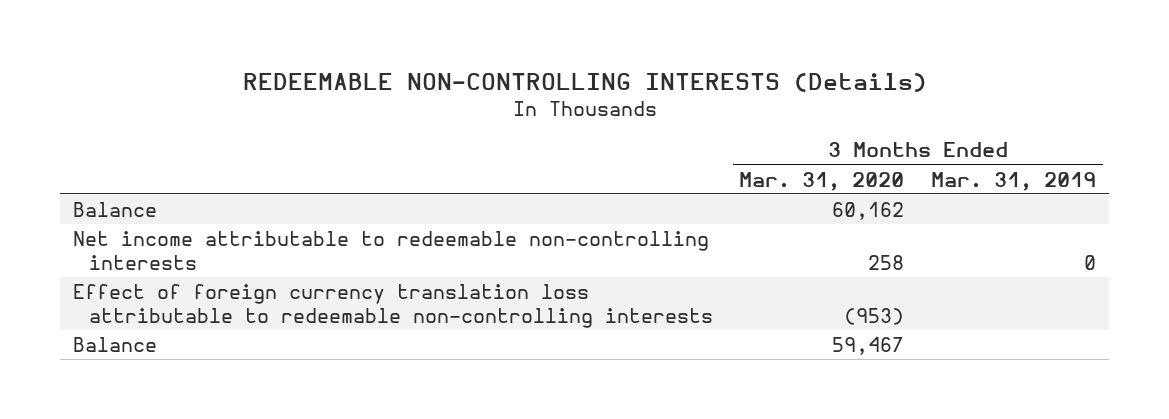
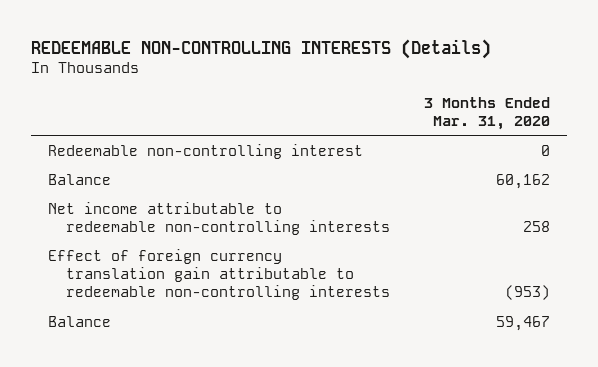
[930,171,1096,191] Mar. 31, 2019 -> none
none -> [48,143,364,159] Redeemable non-controlling interest
[73,283,713,328] Effect of foreign currency translation loss attributable to redeemable non-controlling interests -> [48,248,390,301] Effect of foreign currency translation gain attributable to redeemable non-controlling interests

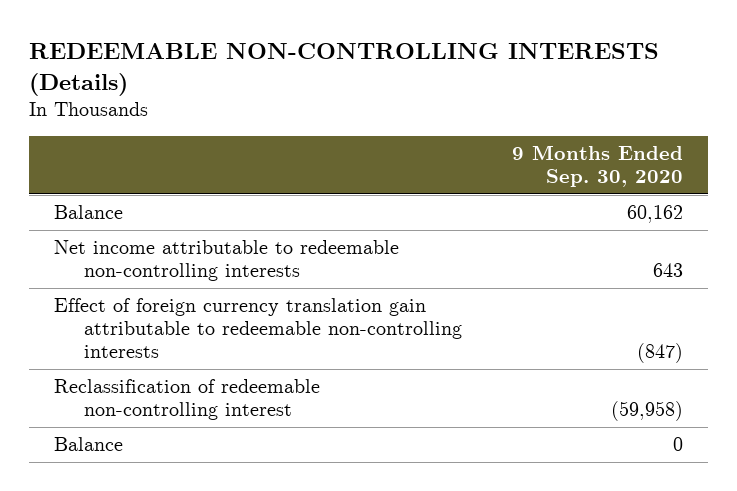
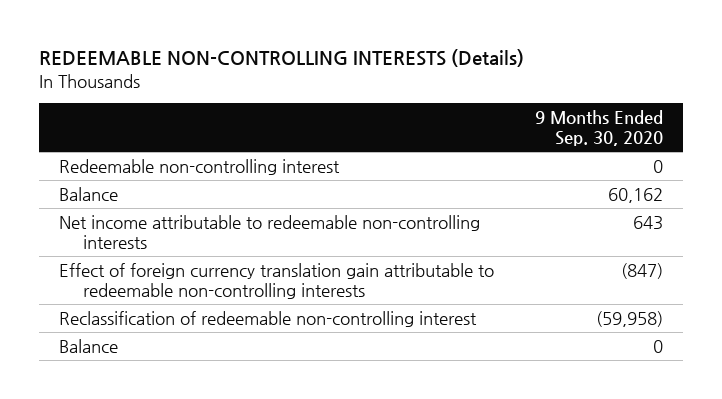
none -> [59,158,341,175] Redeemable non-controlling interest

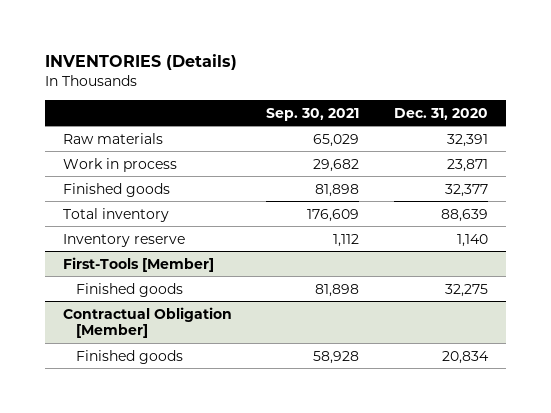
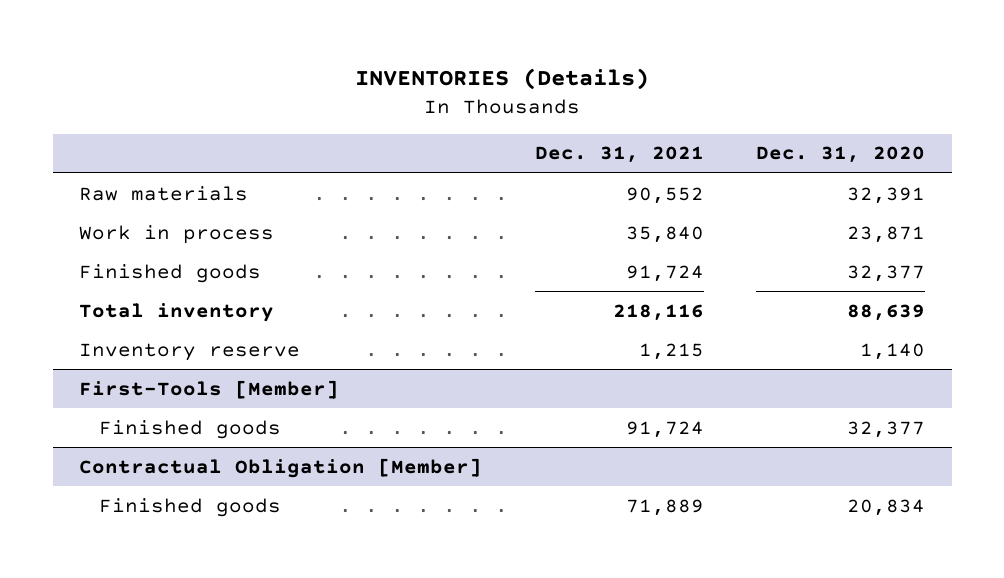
[266,107,360,121] Sep. 30, 2021 -> none
none -> [534,146,704,164] Dec. 31, 2021
[445,283,489,297] 32,275 -> [847,420,926,438] 32,377

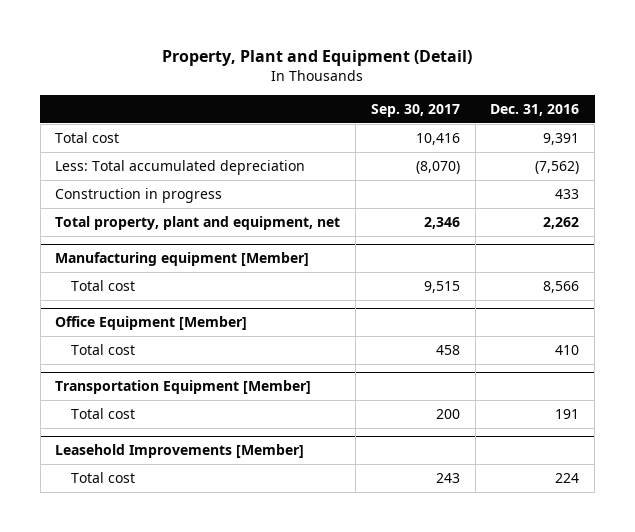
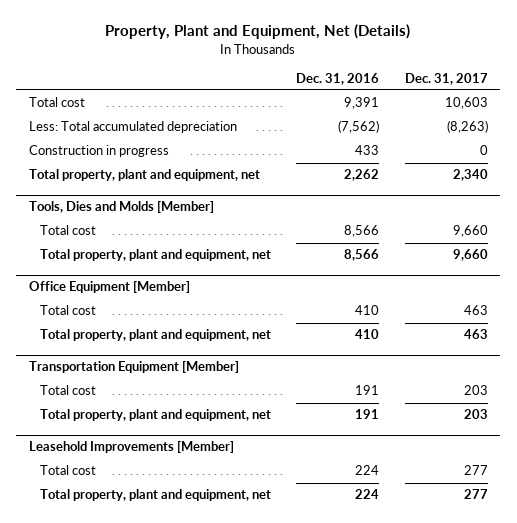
[162,50,473,67] Property, Plant and Equipment (Detail) -> [105,24,411,40] Property, Plant and Equipment, Net (Details)
[370,104,460,118] Sep. 30, 2017 -> none
none -> [404,72,488,85] Dec. 31, 2017
[55,252,310,267] Manufacturing equipment [Member] -> [29,201,215,214] Tools, Dies and Molds [Member]
none -> [39,249,271,262] Total property, plant and equipment, net
none -> [39,329,271,342] Total property, plant and equipment, net
none -> [39,409,271,422] Total property, plant and equipment, net
none -> [39,489,271,502] Total property, plant and equipment, net

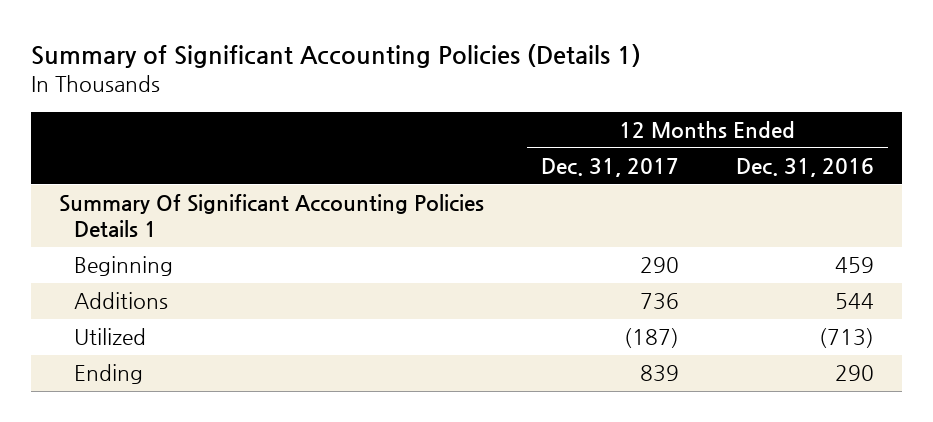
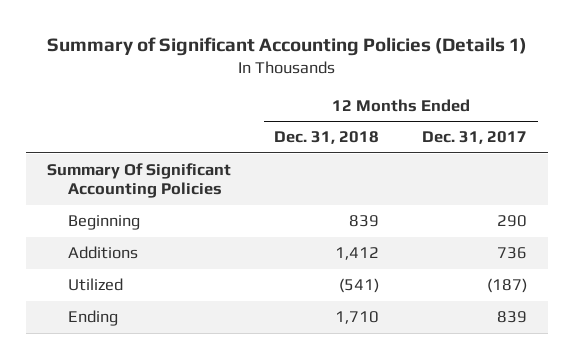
[735,158,874,178] Dec. 31, 2016 -> none
none -> [274,131,380,145] Dec. 31, 2018
[59,194,485,238] Summary Of Significant Accounting Policies Details 1 -> [47,163,232,199] Summary Of Significant Accounting Policies

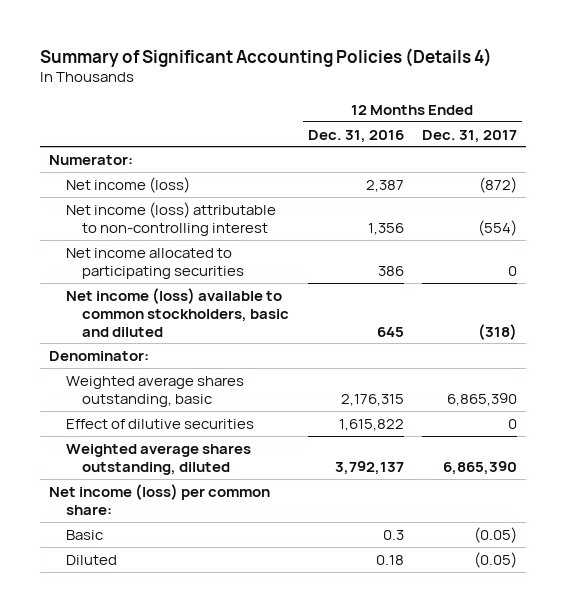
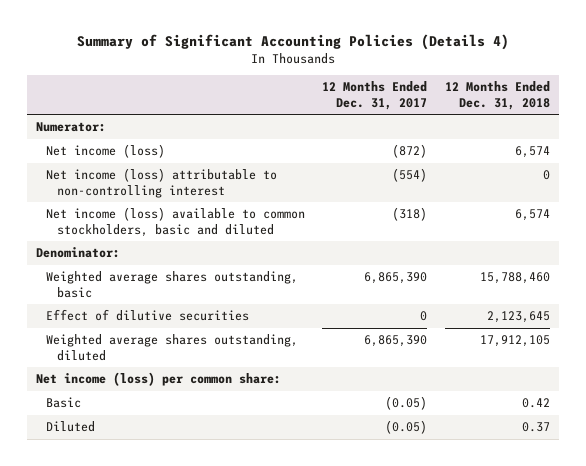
[307,129,404,143] Dec. 31, 2016 -> none
none -> [444,81,550,110] 12 Months Ended Dec. 31, 2018
[65,247,245,279] Net income allocated to participating securities -> none

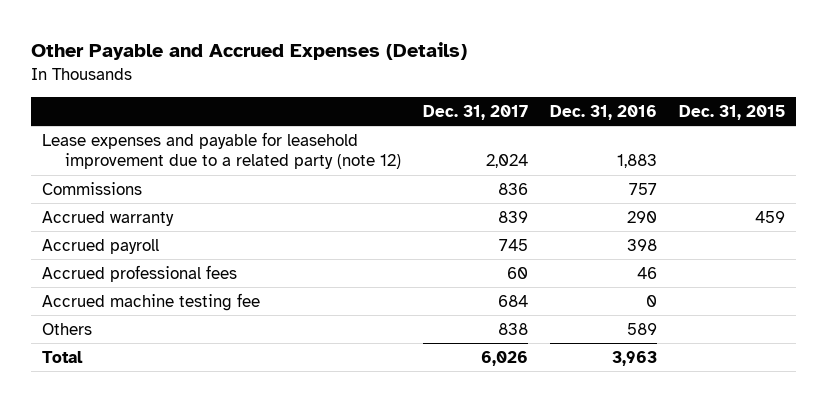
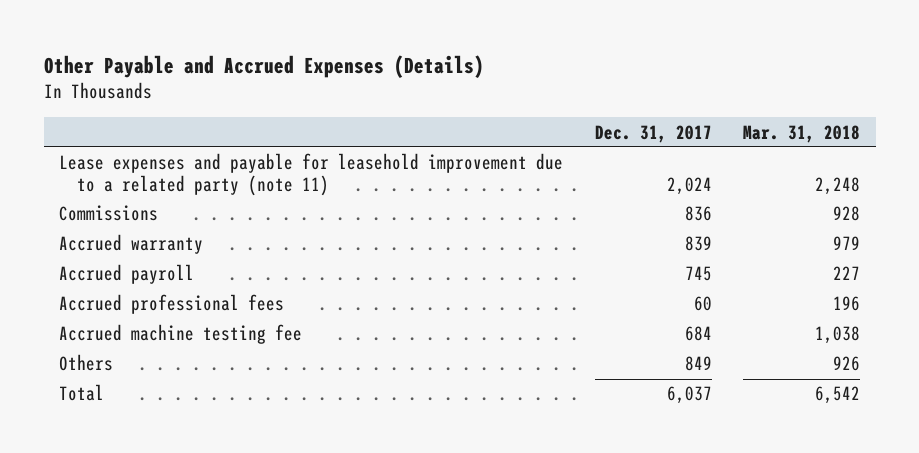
[549,104,657,120] Dec. 31, 2016 -> none
[678,104,785,120] Dec. 31, 2015 -> none
none -> [742,124,860,143] Mar. 31, 2018
[42,131,402,170] Lease expenses and payable for leasehold improvement due to a related party (note 12) -> [59,153,564,197] Lease expenses and payable for leasehold improvement due to a related party (note 11)
[497,322,528,335] 838 -> [684,356,712,372] 849
[480,350,528,366] 6,026 -> [666,386,712,405] 6,037

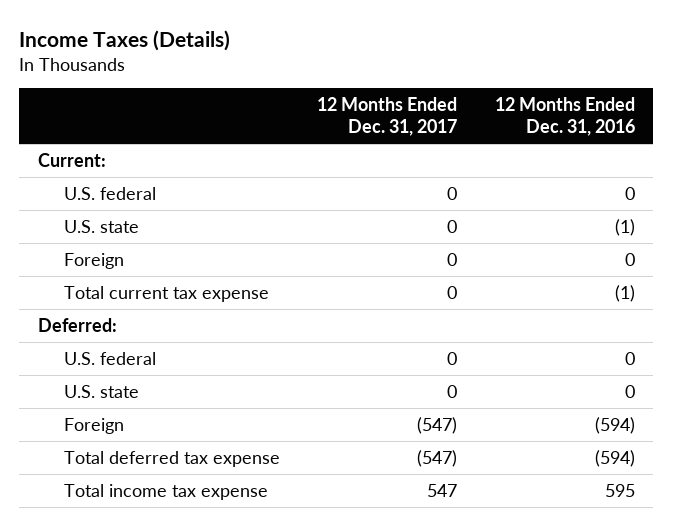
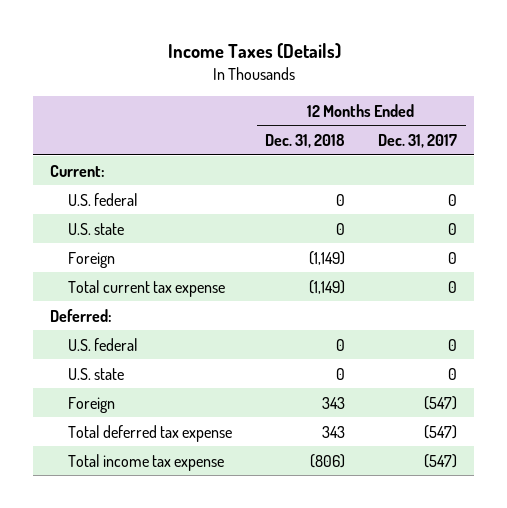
[494,97,635,137] 12 Months Ended Dec. 31, 2016 -> none
none -> [265,133,346,148] Dec. 31, 2018
[427,483,458,497] 547 -> [424,453,458,468] (547)

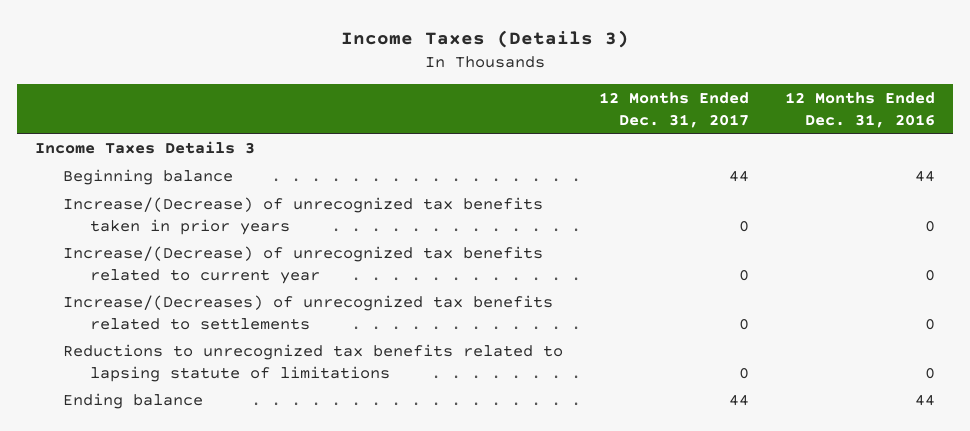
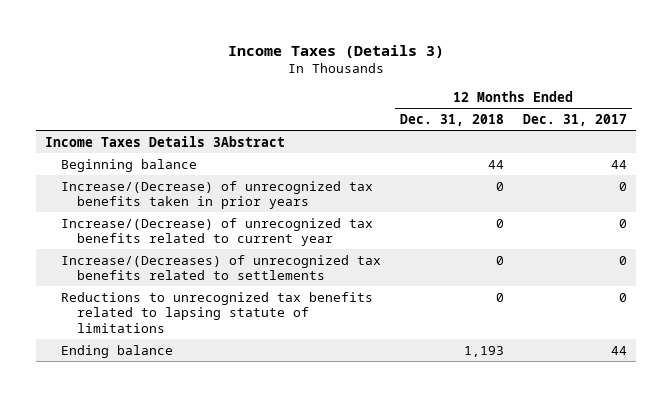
[785,91,936,128] 12 Months Ended Dec. 31, 2016 -> none
none -> [399,113,504,126] Dec. 31, 2018
[35,140,256,154] Income Taxes Details 3 -> [45,135,286,147] Income Taxes Details 3Abstract

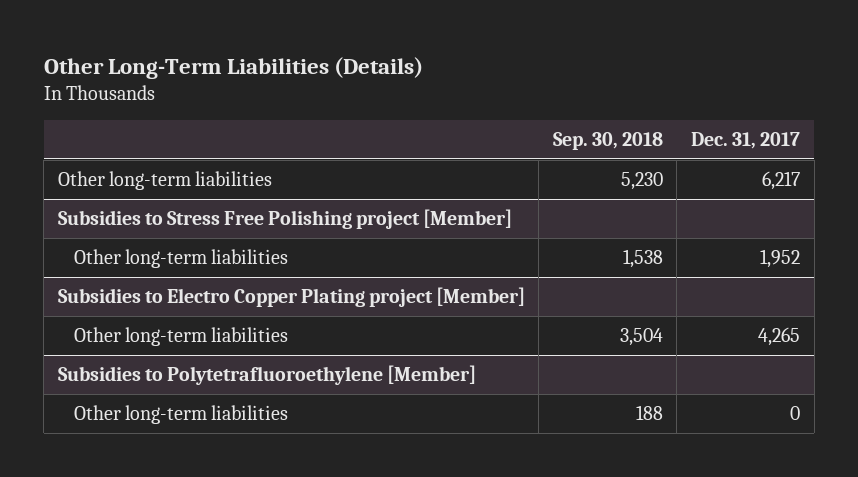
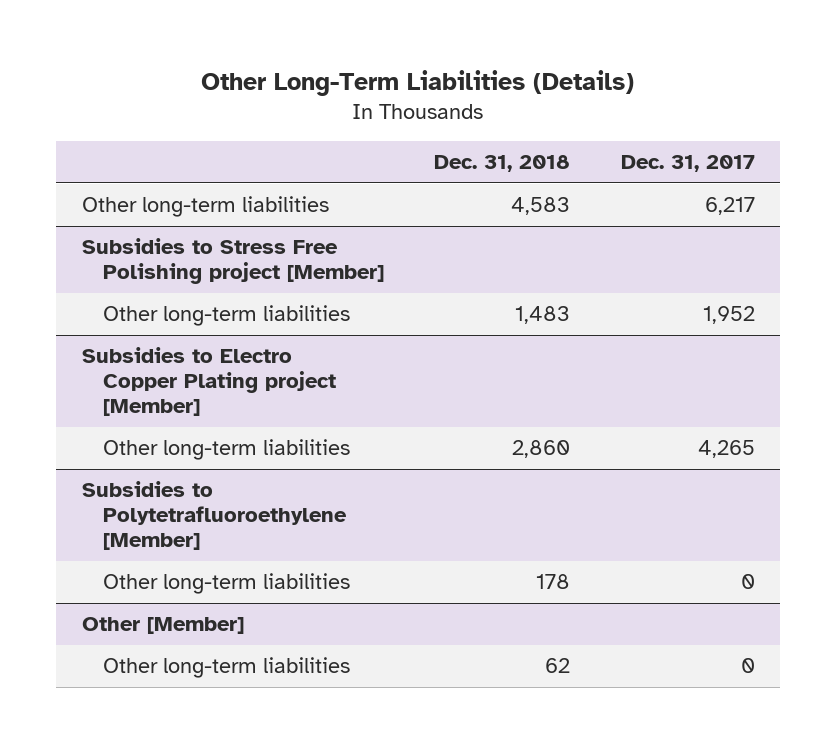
[552,132,663,151] Sep. 30, 2018 -> none
none -> [434,155,571,173] Dec. 31, 2018
none -> [81,617,244,635] Other [Member]
none -> [103,657,351,679] Other long-term liabilities

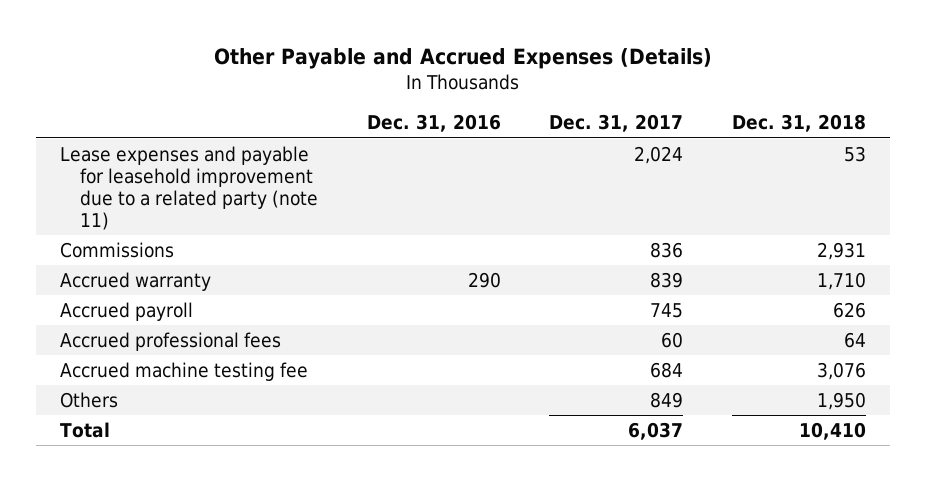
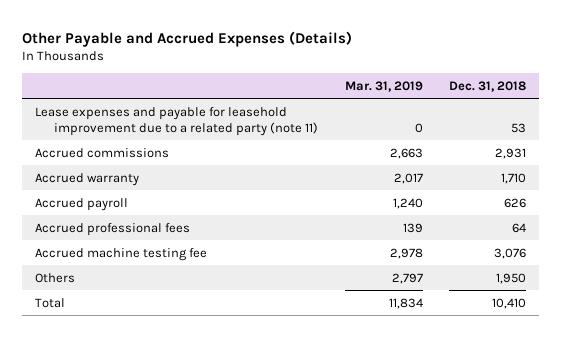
[366,114,501,133] Dec. 31, 2016 -> none
[549,114,684,133] Dec. 31, 2017 -> none
none -> [344,81,423,93] Mar. 31, 2019
[60,241,175,258] Commissions -> [35,147,170,158] Accrued commissions

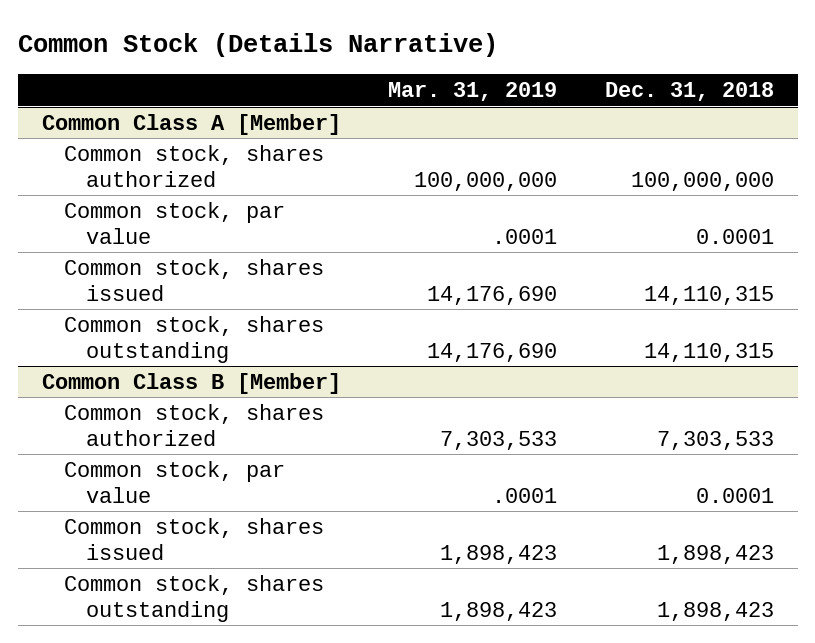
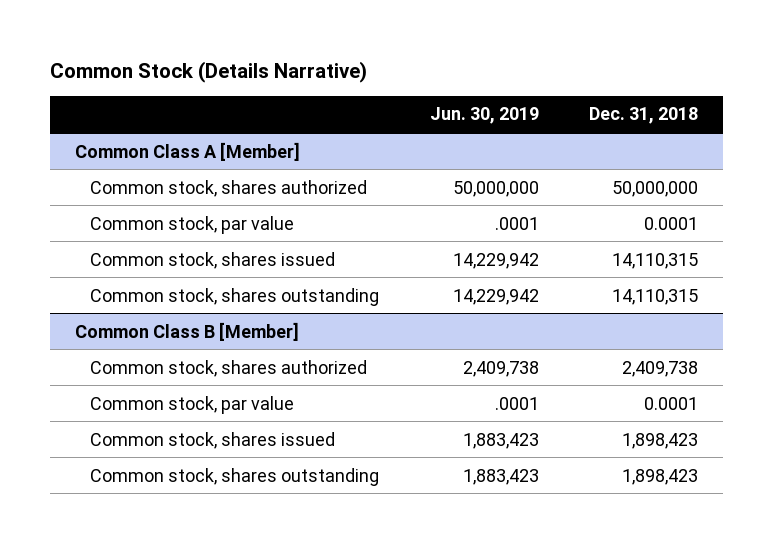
[388,82,558,102] Mar. 31, 2019 -> none
none -> [429,107,539,125] Jun. 30, 2019
[630,171,774,191] 100,000,000 -> [612,180,699,197] 50,000,000
[656,430,774,450] 7,303,533 -> [622,360,699,377] 2,409,738

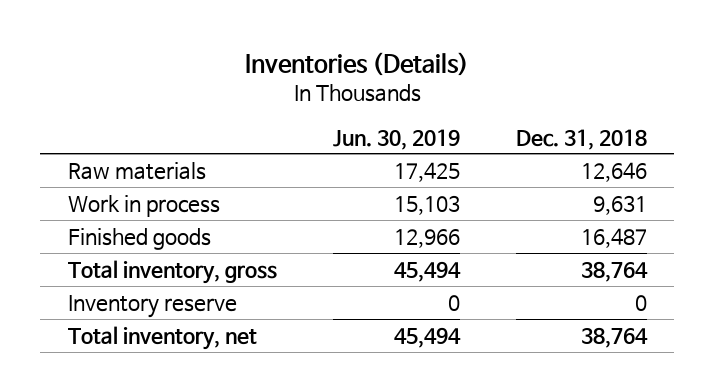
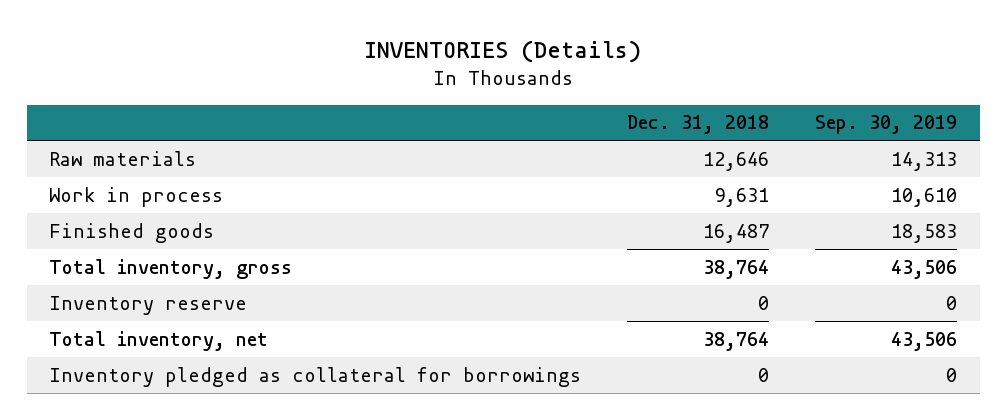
[245,51,470,76] Inventories (Details) -> [364,39,642,63] INVENTORIES (Details)
[332,128,460,150] Jun. 30, 2019 -> none
none -> [815,115,958,135] Sep. 30, 2019
none -> [49,366,582,387] Inventory pledged as collateral for borrowings

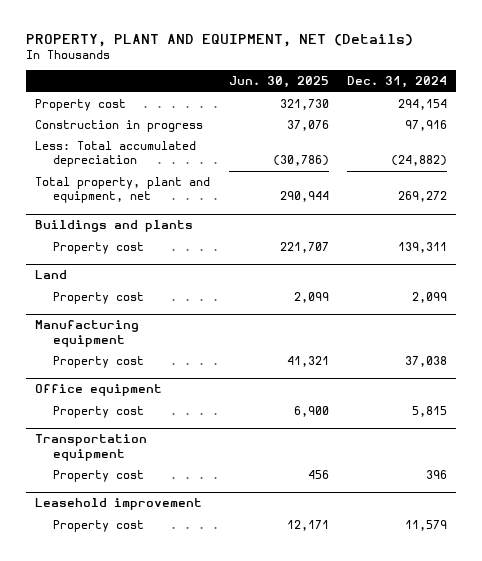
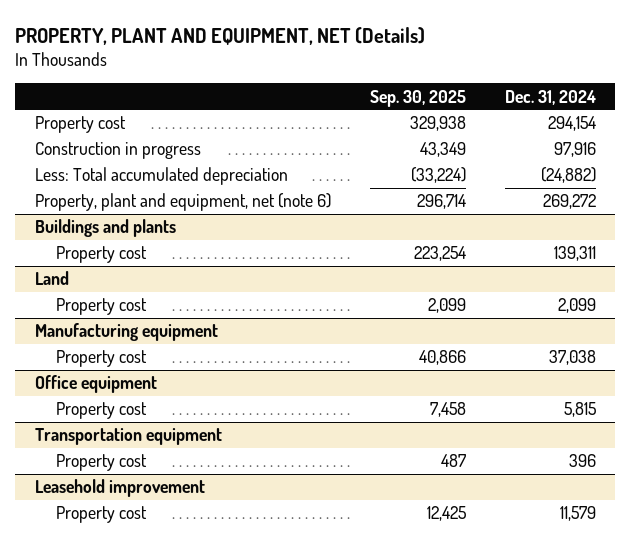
[228,76,329,89] Jun. 30, 2025 -> none
none -> [369,89,466,107] Sep. 30, 2025
[35,176,211,204] Total property, plant and equipment, net -> [34,193,331,212] Property, plant and equipment, net (note 6)

